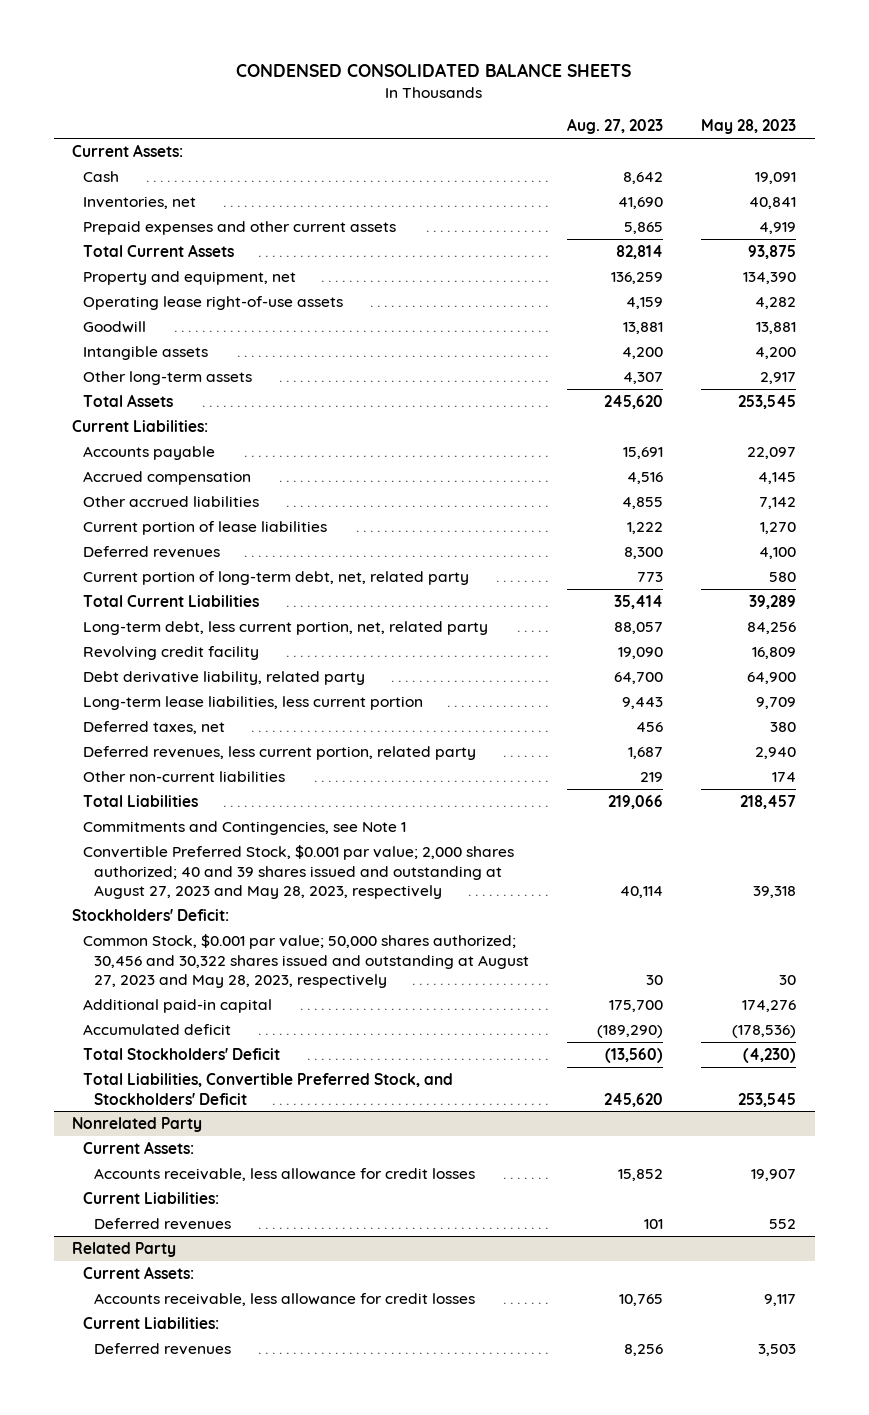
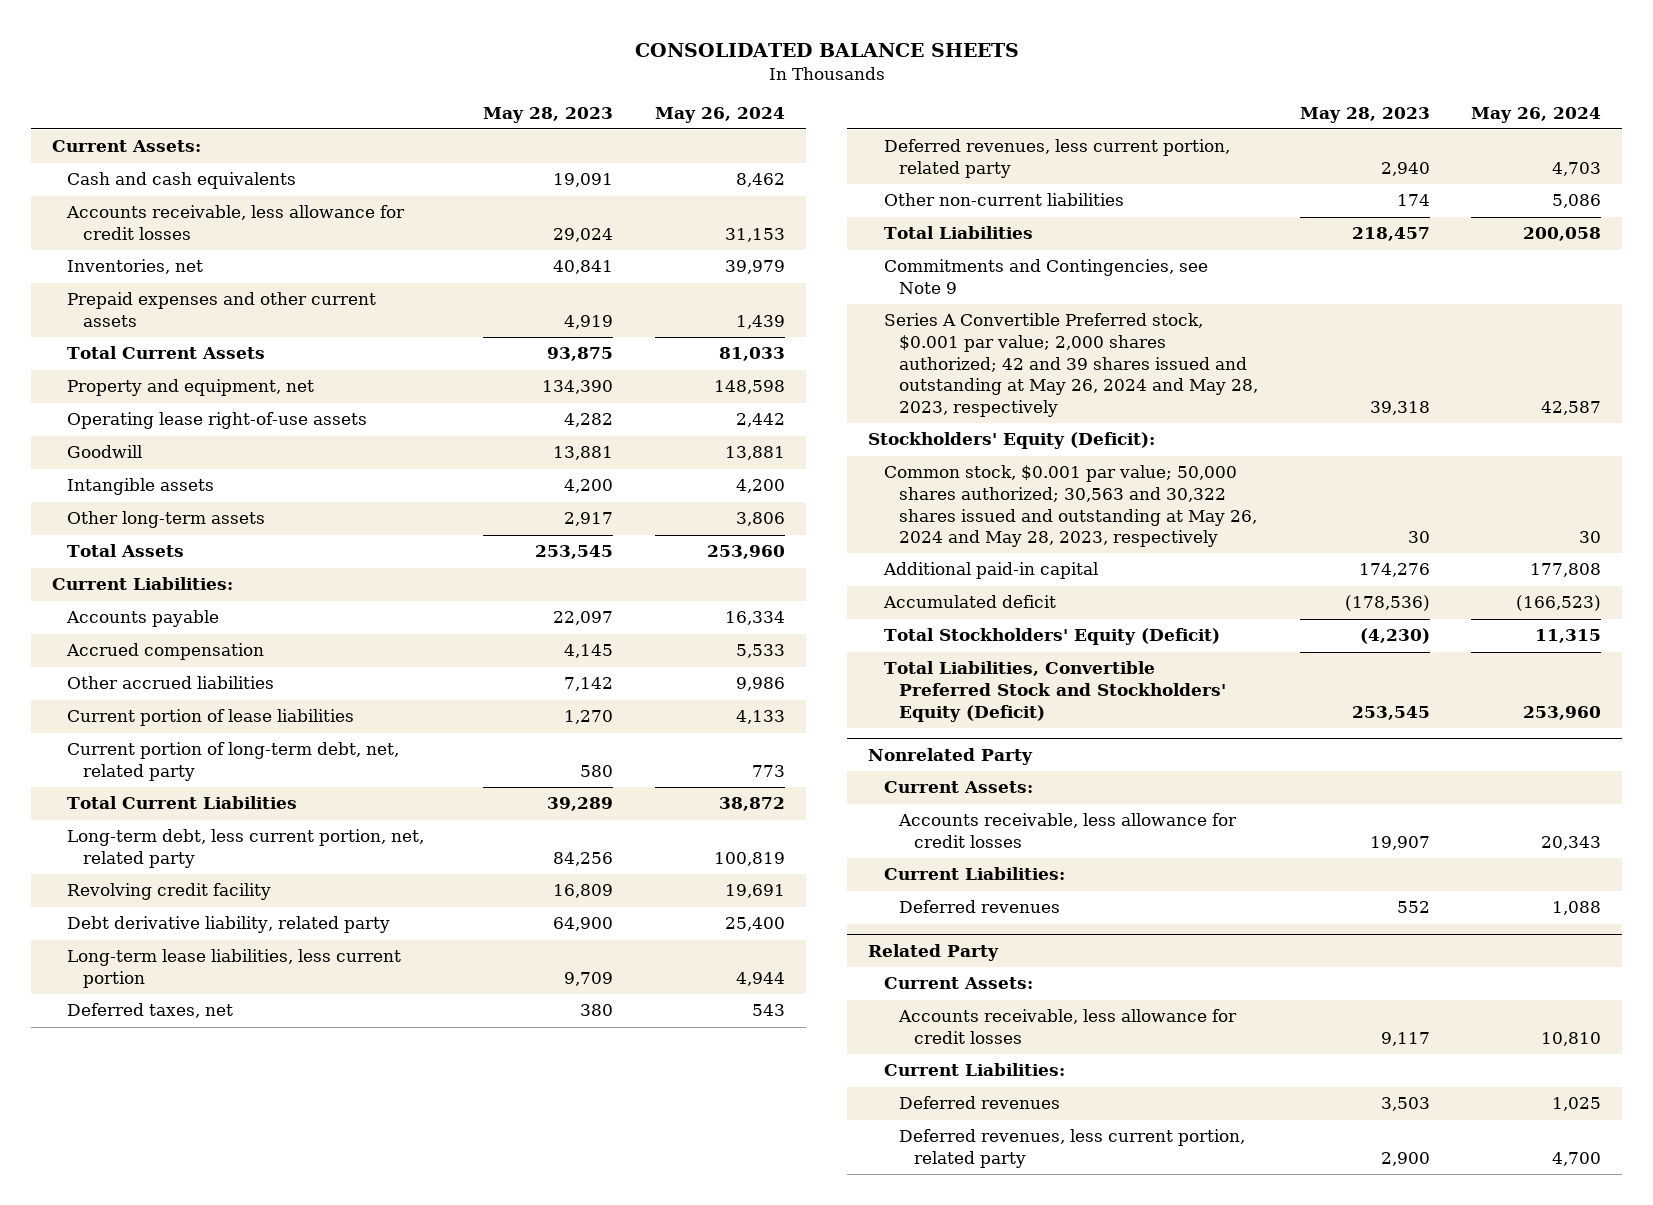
[236,63,632,78] CONDENSED CONSOLIDATED BALANCE SHEETS -> [634,43,1019,58] CONSOLIDATED BALANCE SHEETS
[567,118,664,135] Aug. 27, 2023 -> none
none -> [654,106,785,123] May 26, 2024
[83,170,120,182] Cash -> [67,172,297,190] Cash and cash equivalents
none -> [66,205,406,240] Accounts receivable, less allowance for credit losses
[83,545,221,558] Deferred revenues -> none
[83,820,407,835] Commitments and Contingencies, see Note 1 -> [883,259,1208,294] Commitments and Contingencies, see Note 9
[83,844,515,900] Convertible Preferred Stock, $0.001 par value; 2,000 shares authorized; 40 and 39 shares issued and outstanding at August 27, 2023 and May 28, 2023, respectively -> [883,313,1258,417] Series A Convertible Preferred stock, $0.001 par value; 2,000 shares authorized; 42 and 39 shares issued and outstanding at May 26, 2024 and May 28, 2023, respectively
[72,908,230,921] Stockholders' Deficit: -> [868,432,1156,450] Stockholders' Equity (Deficit):
[83,933,530,989] Common Stock, $0.001 par value; 50,000 shares authorized; 30,456 and 30,322 shares issued and outstanding at August 27, 2023 and May 28, 2023, respectively -> [883,465,1257,548] Common stock, $0.001 par value; 50,000 shares authorized; 30,563 and 30,322 shares issued and outstanding at May 26, 2024 and May 28, 2023, respectively
[83,1047,281,1060] Total Stockholders' Deficit -> [883,628,1220,646] Total Stockholders' Equity (Deficit)
[83,1072,454,1105] Total Liabilities, Convertible Preferred Stock, and Stockholders' Deficit -> [883,661,1226,722] Total Liabilities, Convertible Preferred Stock and Stockholders' Equity (Deficit)
none -> [898,1129,1245,1168] Deferred revenues, less current portion, related party

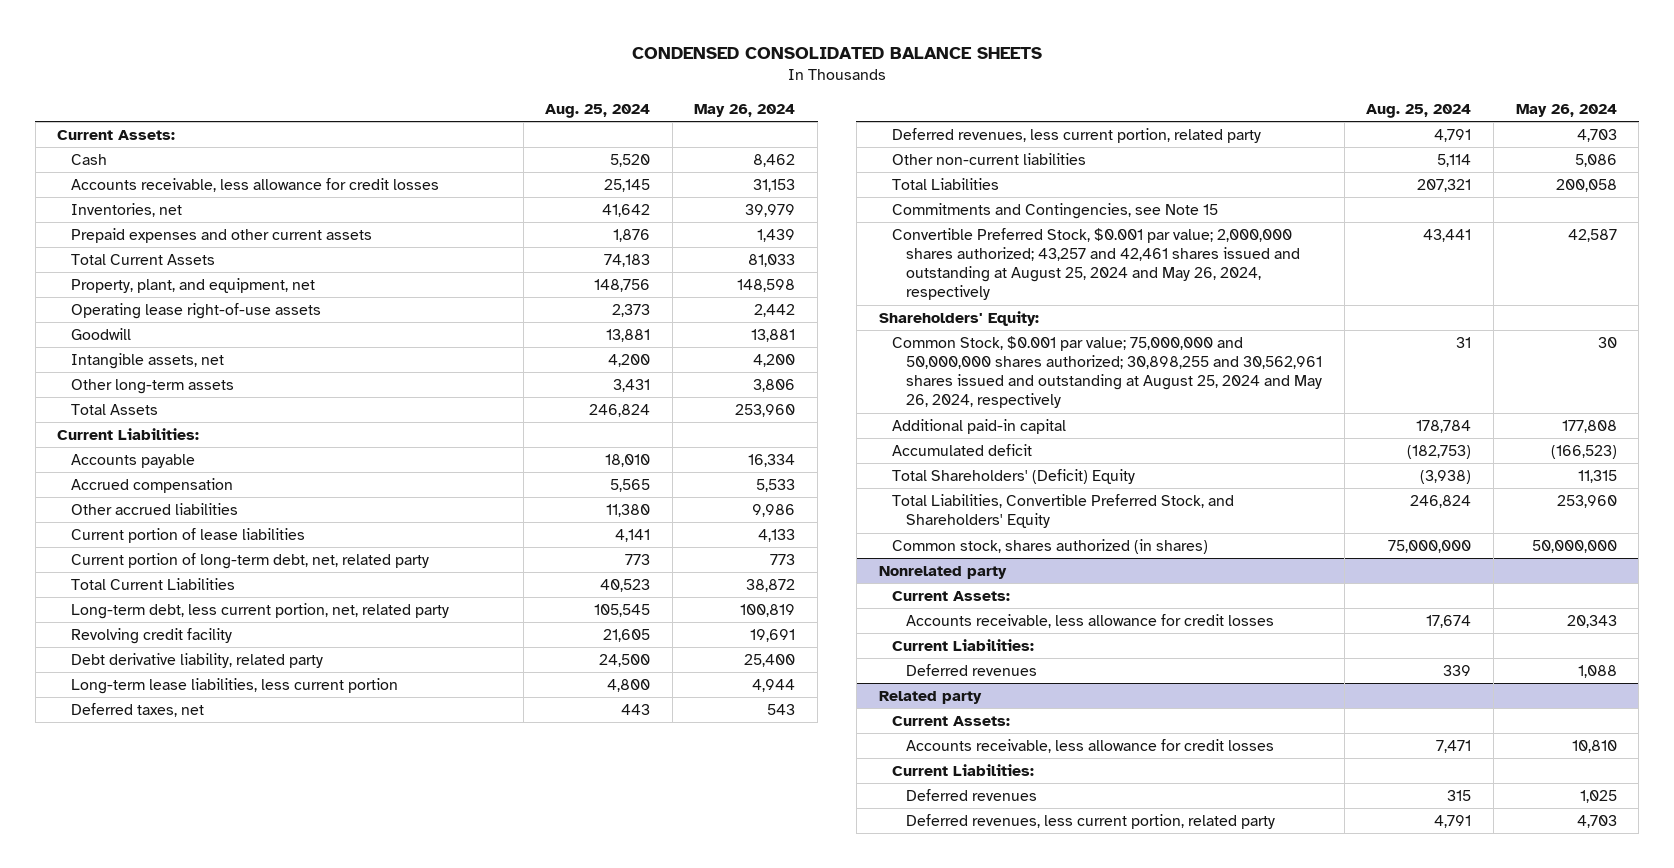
[634,43,1019,58] CONSOLIDATED BALANCE SHEETS -> [631,47,1042,60] CONDENSED CONSOLIDATED BALANCE SHEETS
[483,106,614,123] May 28, 2023 -> none
none -> [545,103,651,118] Aug. 25, 2024
[67,172,297,190] Cash and cash equivalents -> [71,154,108,166] Cash
[67,379,315,397] Property and equipment, net -> [71,278,316,294] Property, plant, and equipment, net
[67,478,215,496] Intangible assets -> [71,353,225,370] Intangible assets, net
[883,259,1208,294] Commitments and Contingencies, see Note 9 -> [892,203,1219,220] Commitments and Contingencies, see Note 15
[883,313,1258,417] Series A Convertible Preferred stock, $0.001 par value; 2,000 shares authorized; 42 and 39 shares issued and outstanding at May 26, 2024 and May 28, 2023, respectively -> [892,228,1301,301] Convertible Preferred Stock, $0.001 par value; 2,000,000 shares authorized; 43,257 and 42,461 shares issued and outstanding at August 25, 2024 and May 26, 2024, respectively
[868,432,1156,450] Stockholders' Equity (Deficit): -> [878,311,1039,327] Shareholders' Equity:
[883,465,1257,548] Common stock, $0.001 par value; 50,000 shares authorized; 30,563 and 30,322 shares issued and outstanding at May 26, 2024 and May 28, 2023, respectively -> [892,336,1323,409] Common Stock, $0.001 par value; 75,000,000 and 50,000,000 shares authorized; 30,898,255 and 30,562,961 shares issued and outstanding at August 25, 2024 and May 26, 2024, respectively
[883,628,1220,646] Total Stockholders' Equity (Deficit) -> [892,469,1136,485] Total Shareholders' (Deficit) Equity
[883,661,1226,722] Total Liabilities, Convertible Preferred Stock and Stockholders' Equity (Deficit) -> [892,494,1235,529] Total Liabilities, Convertible Preferred Stock, and Shareholders' Equity
none -> [892,539,1209,555] Common stock, shares authorized (in shares)
[868,748,1034,766] Nonrelated Party -> [878,566,1007,580] Nonrelated party
[868,944,1000,962] Related Party -> [878,691,982,705] Related party
[1552,1151,1602,1166] 4,700 -> [1576,815,1617,829] 4,703

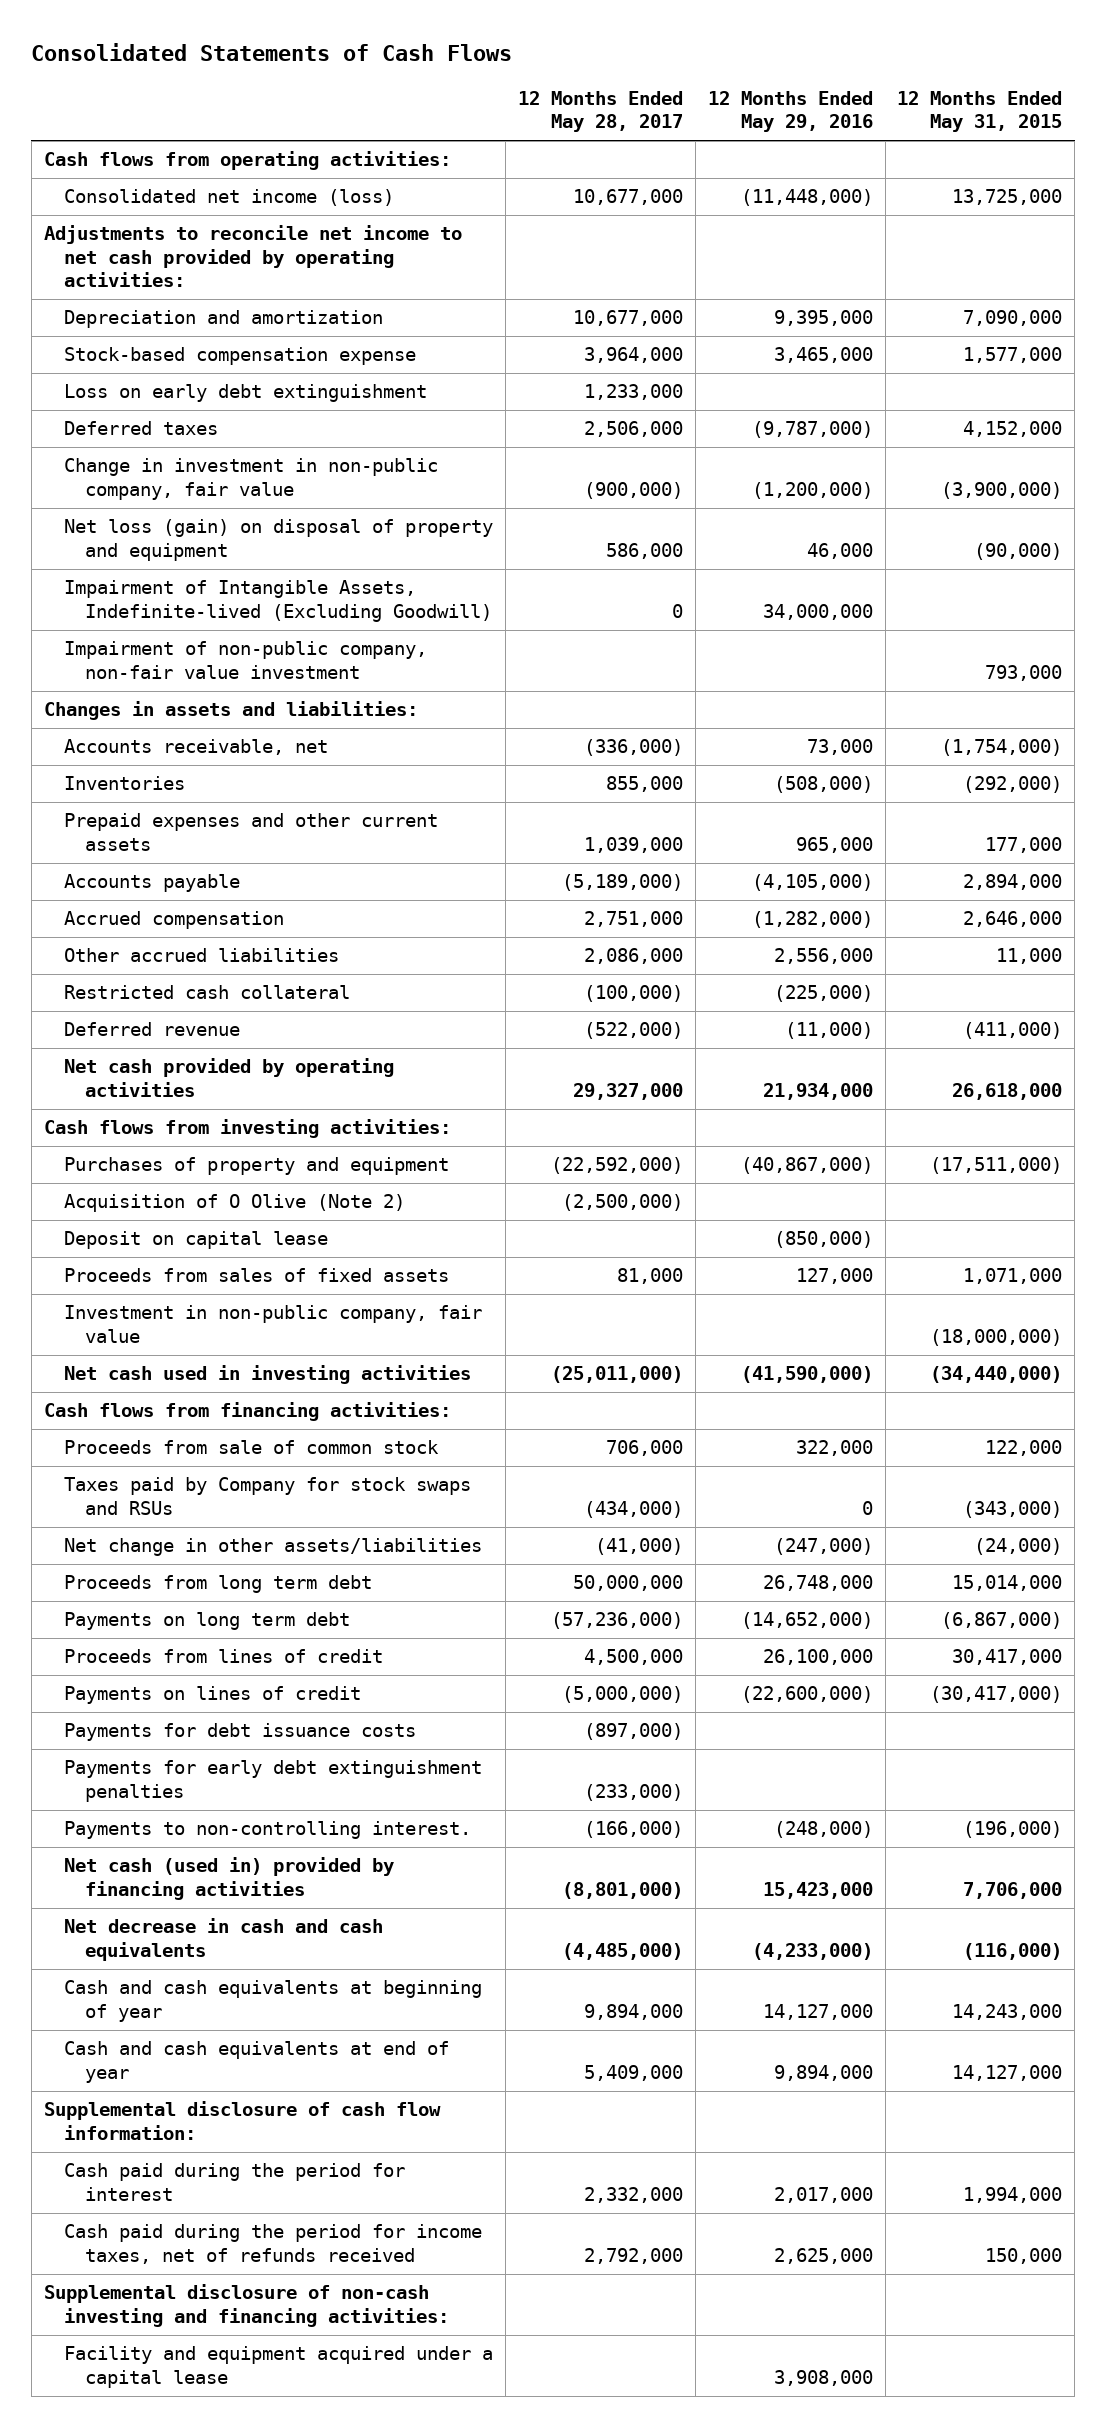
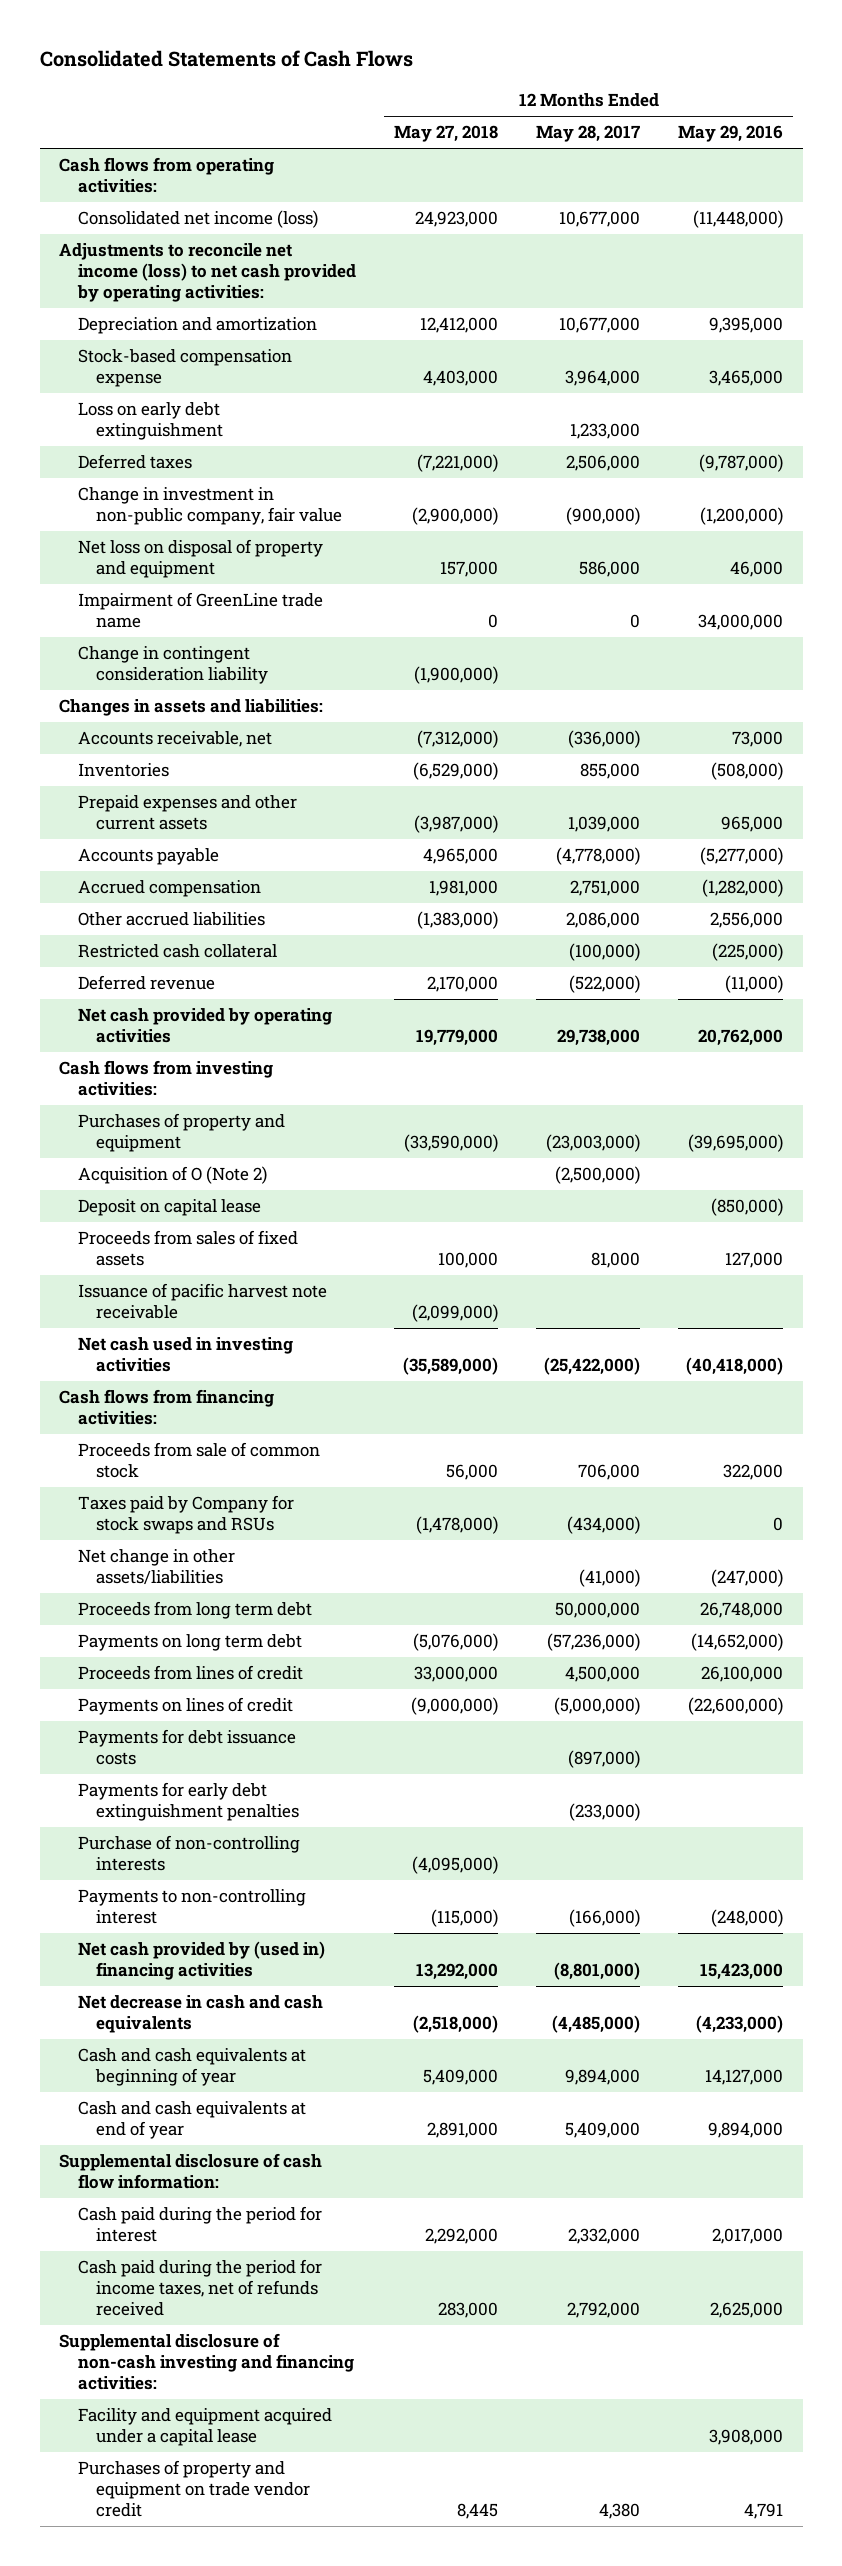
[897,90,1063,133] 12 Months Ended May 31, 2015 -> none
none -> [393,125,498,143] May 27, 2018
[43,225,462,288] Adjustments to reconcile net income to net cash provided by operating activities: -> [58,243,356,302] Adjustments to reconcile net income (loss) to net cash provided by operating activities:
[64,641,428,679] Impairment of non-public company, non-fair value investment -> none
[64,519,494,561] Net loss (gain) on disposal of property and equipment -> [77,539,323,579] Net loss on disposal of property and equipment
[64,580,493,622] Impairment of Intangible Assets, Indefinite-lived (Excluding Goodwill) -> [77,592,323,629] Impairment of GreenLine trade name
none -> [77,646,269,685] Change in contingent consideration liability
[562,874,684,892] (5,189,000) -> [556,847,641,866] (4,778,000)
[751,874,873,892] (4,105,000) -> [700,847,784,866] (5,277,000)
[573,1082,684,1100] 29,327,000 -> [557,1029,641,1047] 29,738,000
[762,1082,873,1100] 21,934,000 -> [698,1029,784,1047] 20,762,000
[551,1157,684,1175] (22,592,000) -> [546,1134,641,1153] (23,003,000)
[740,1157,873,1175] (40,867,000) -> [688,1134,784,1153] (39,695,000)
[64,1194,406,1213] Acquisition of O Olive (Note 2) -> [77,1166,267,1185] Acquisition of O (Note 2)
[64,1305,483,1343] Investment in non-public company, fair value -> none
none -> [77,1283,327,1320] Issuance of pacific harvest note receivable
[551,1366,684,1384] (25,011,000) -> [544,1357,641,1376] (25,422,000)
[740,1366,873,1384] (41,590,000) -> [686,1357,784,1376] (40,418,000)
none -> [77,1835,300,1872] Purchase of non-controlling interests
[64,1821,472,1840] Payments to non-controlling interest. -> [77,1889,306,1925] Payments to non-controlling interest
[64,1857,395,1900] Net cash (used in) provided by financing activities -> [77,1941,325,1981] Net cash provided by (used in) financing activities
none -> [77,2460,311,2517] Purchases of property and equipment on trade vendor credit

